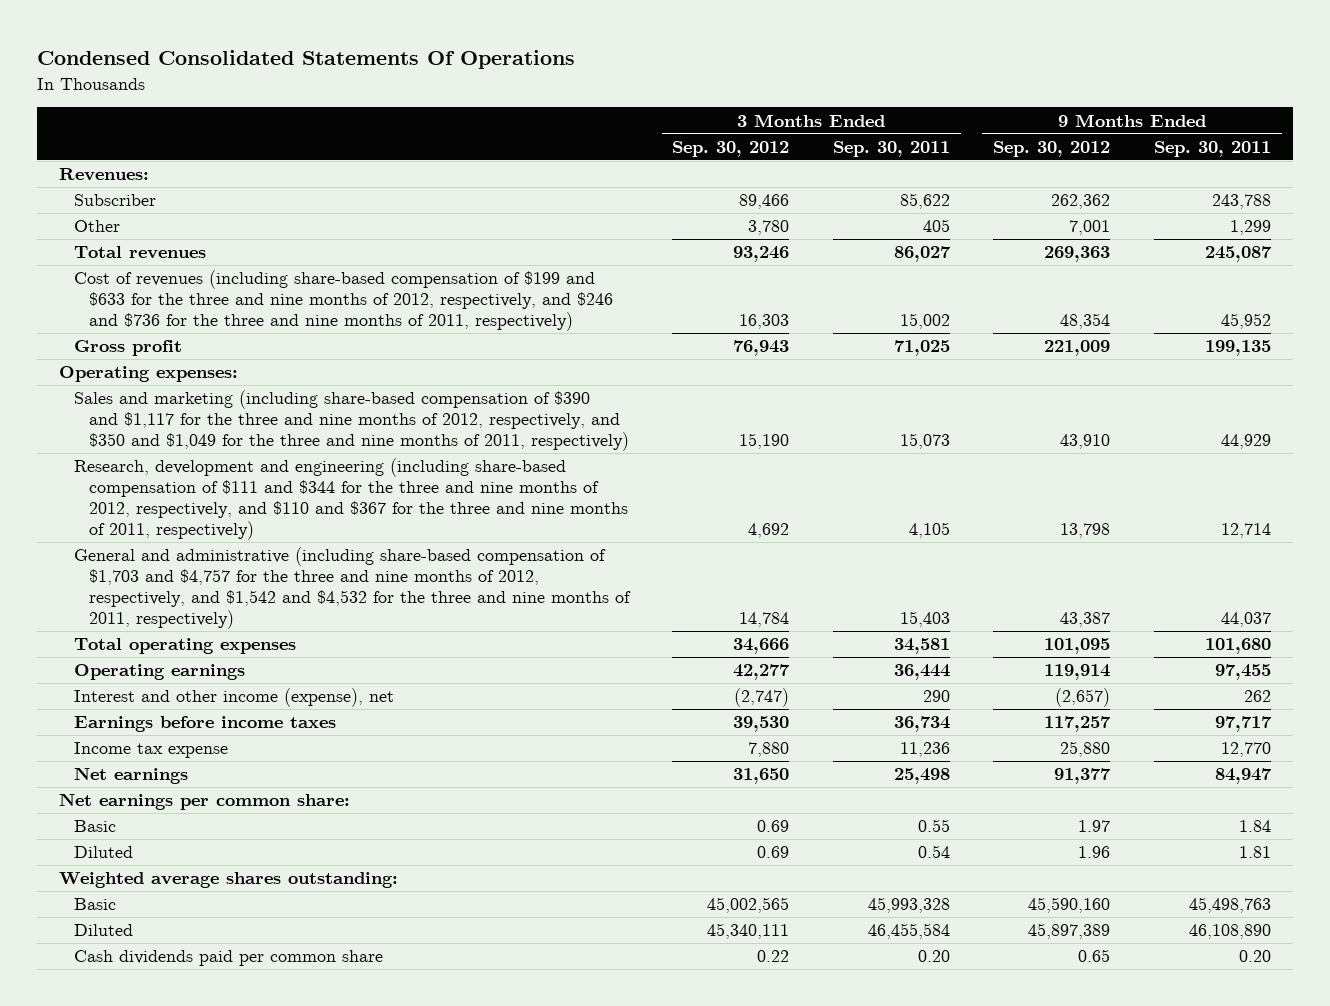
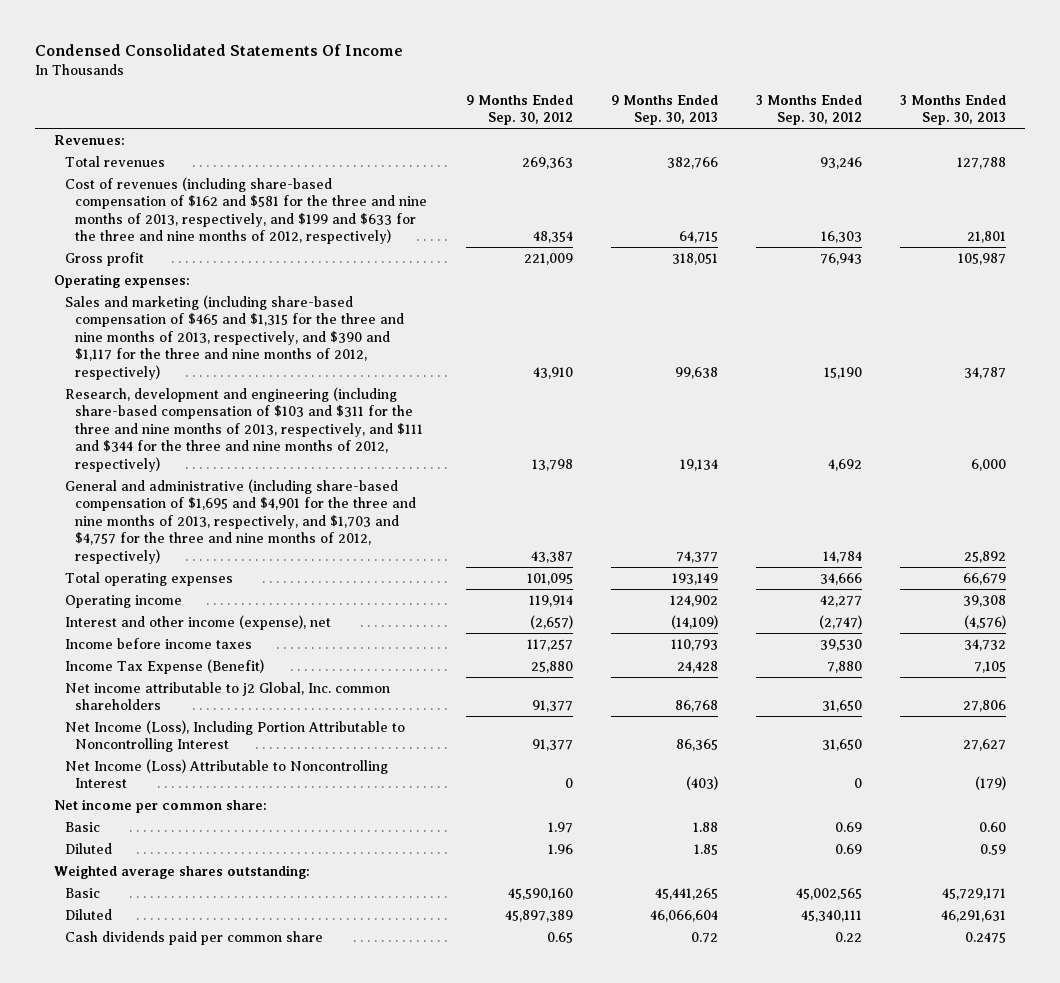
[37,50,576,70] Condensed Consolidated Statements Of Operations -> [34,44,403,57] Condensed Consolidated Statements Of Income
[832,140,950,157] Sep. 30, 2011 -> none
[1153,140,1271,157] Sep. 30, 2011 -> none
none -> [610,94,718,126] 9 Months Ended Sep. 30, 2013
none -> [900,94,1007,126] 3 Months Ended Sep. 30, 2013
[74,194,157,207] Subscriber -> none
[74,220,121,233] Other -> none
[74,270,613,332] Cost of revenues (including share-based compensation of $199 and $633 for the three and nine months of 2012, respectively, and $246 and $736 for the three and nine months of 2011, respectively) -> [64,176,428,245] Cost of revenues (including share-based compensation of $162 and $581 for the three and nine months of 2013, respectively, and $199 and $633 for the three and nine months of 2012, respectively)
[74,390,629,452] Sales and marketing (including share-based compensation of $390 and $1,117 for the three and nine months of 2012, respectively, and $350 and $1,049 for the three and nine months of 2011, respectively) -> [64,294,405,380] Sales and marketing (including share-based compensation of $465 and $1,315 for the three and nine months of 2013, respectively, and $390 and $1,117 for the three and nine months of 2012, respectively)
[74,458,628,541] Research, development and engineering (including share-based compensation of $111 and $344 for the three and nine months of 2012, respectively, and $110 and $367 for the three and nine months of 2011, respectively) -> [64,386,424,472] Research, development and engineering (including share-based compensation of $103 and $311 for the three and nine months of 2013, respectively, and $111 and $344 for the three and nine months of 2012, respectively)
[74,547,631,630] General and administrative (including share-based compensation of $1,703 and $4,757 for the three and nine months of 2012, respectively, and $1,542 and $4,532 for the three and nine months of 2011, respectively) -> [64,478,417,564] General and administrative (including share-based compensation of $1,695 and $4,901 for the three and nine months of 2013, respectively, and $1,703 and $4,757 for the three and nine months of 2012, respectively)
[74,664,246,681] Operating earnings -> [64,594,182,608] Operating income
[74,716,337,733] Earnings before income taxes -> [64,637,252,649] Income before income taxes
[74,742,229,759] Income tax expense -> [64,658,264,674] Income Tax Expense (Benefit)
[74,767,189,785] Net earnings -> [64,681,390,711] Net income attributable to j2 Global, Inc. common shareholders
none -> [64,719,405,753] Net Income (Loss), Including Portion Attributable to Noncontrolling Interest
none -> [64,758,388,789] Net Income (Loss) Attributable to Noncontrolling Interest
[59,793,351,811] Net earnings per common share: -> [53,798,267,813] Net income per common share:

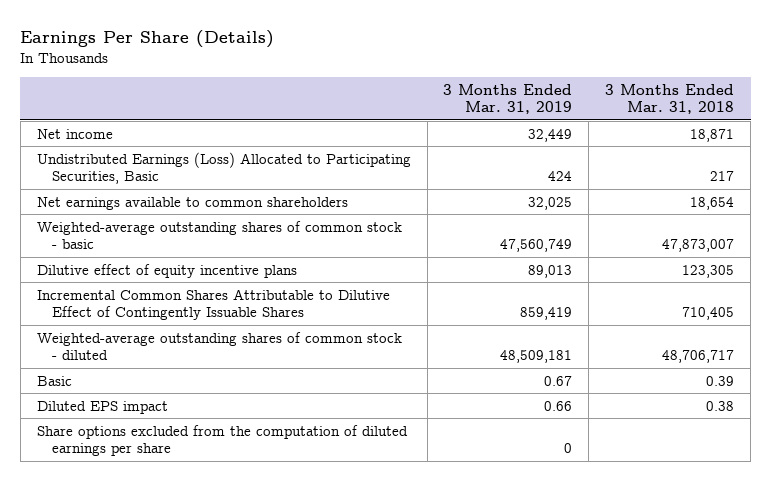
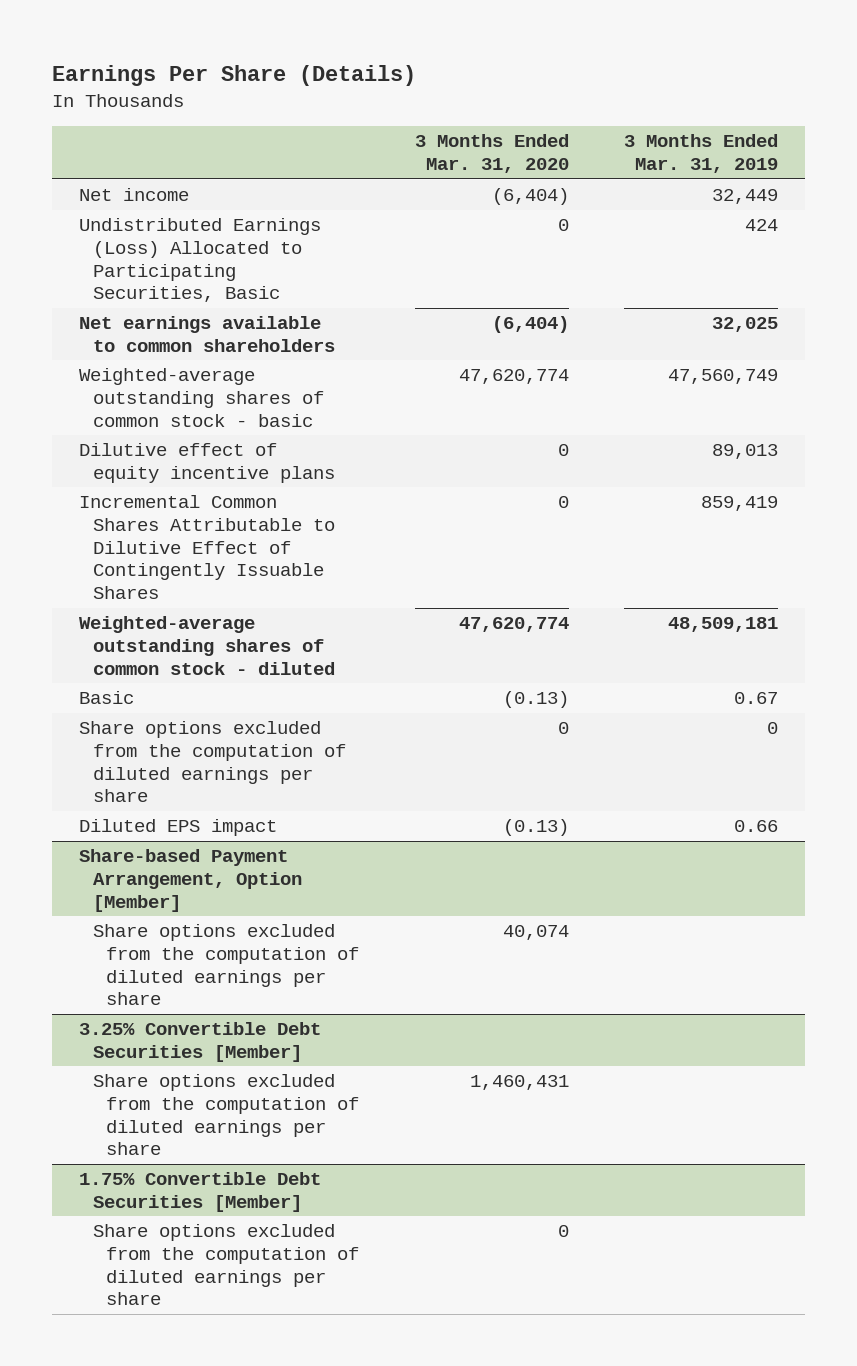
[605,83,735,115] 3 Months Ended Mar. 31, 2018 -> none
none -> [414,134,569,174] 3 Months Ended Mar. 31, 2020
[36,400,168,414] Diluted EPS impact -> [79,819,278,837] Diluted EPS impact
none -> [79,849,302,912] Share-based Payment Arrangement, Option [Member]
none -> [92,924,360,1006] Share options excluded from the computation of diluted earnings per share
none -> [79,1022,322,1062] 3.25% Convertible Debt Securities [Member]
none -> [92,1074,360,1156] Share options excluded from the computation of diluted earnings per share
none -> [79,1172,322,1212] 1.75% Convertible Debt Securities [Member]
none -> [92,1224,360,1306] Share options excluded from the computation of diluted earnings per share

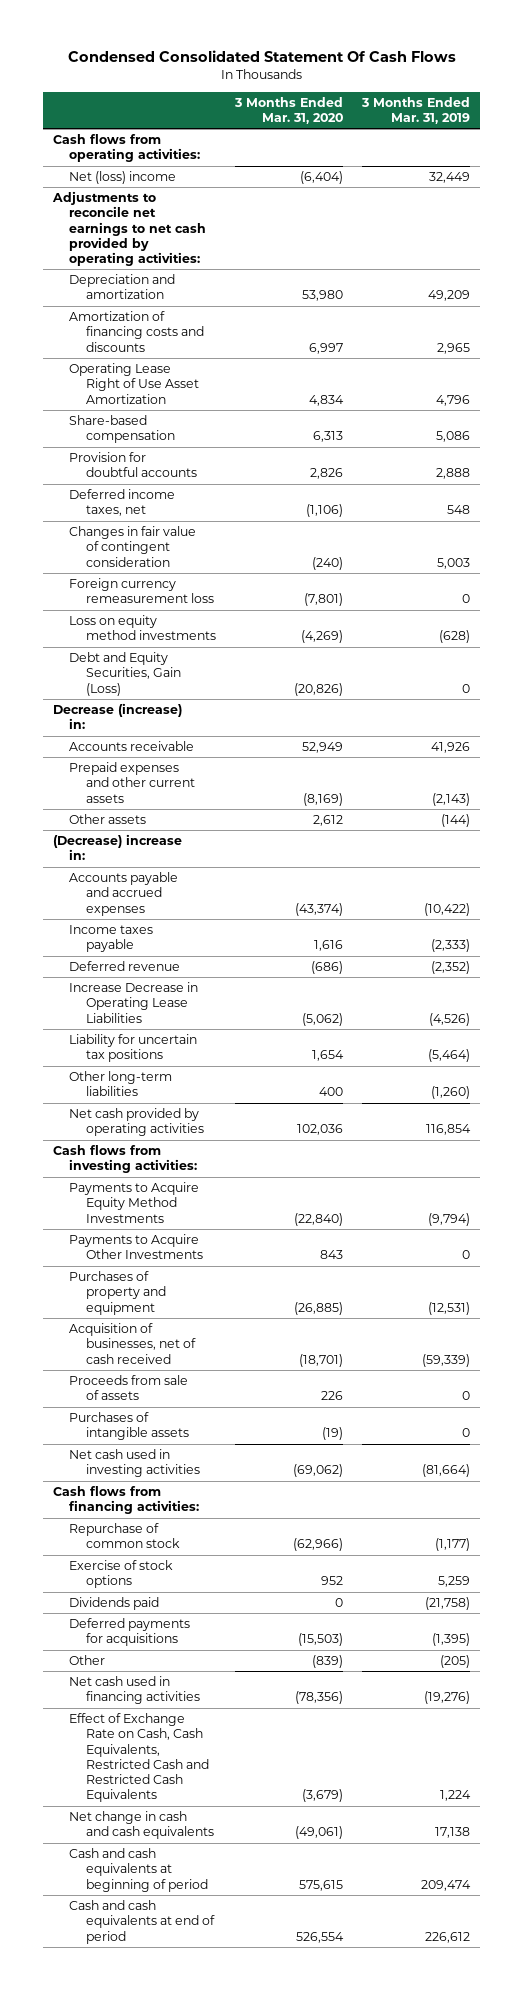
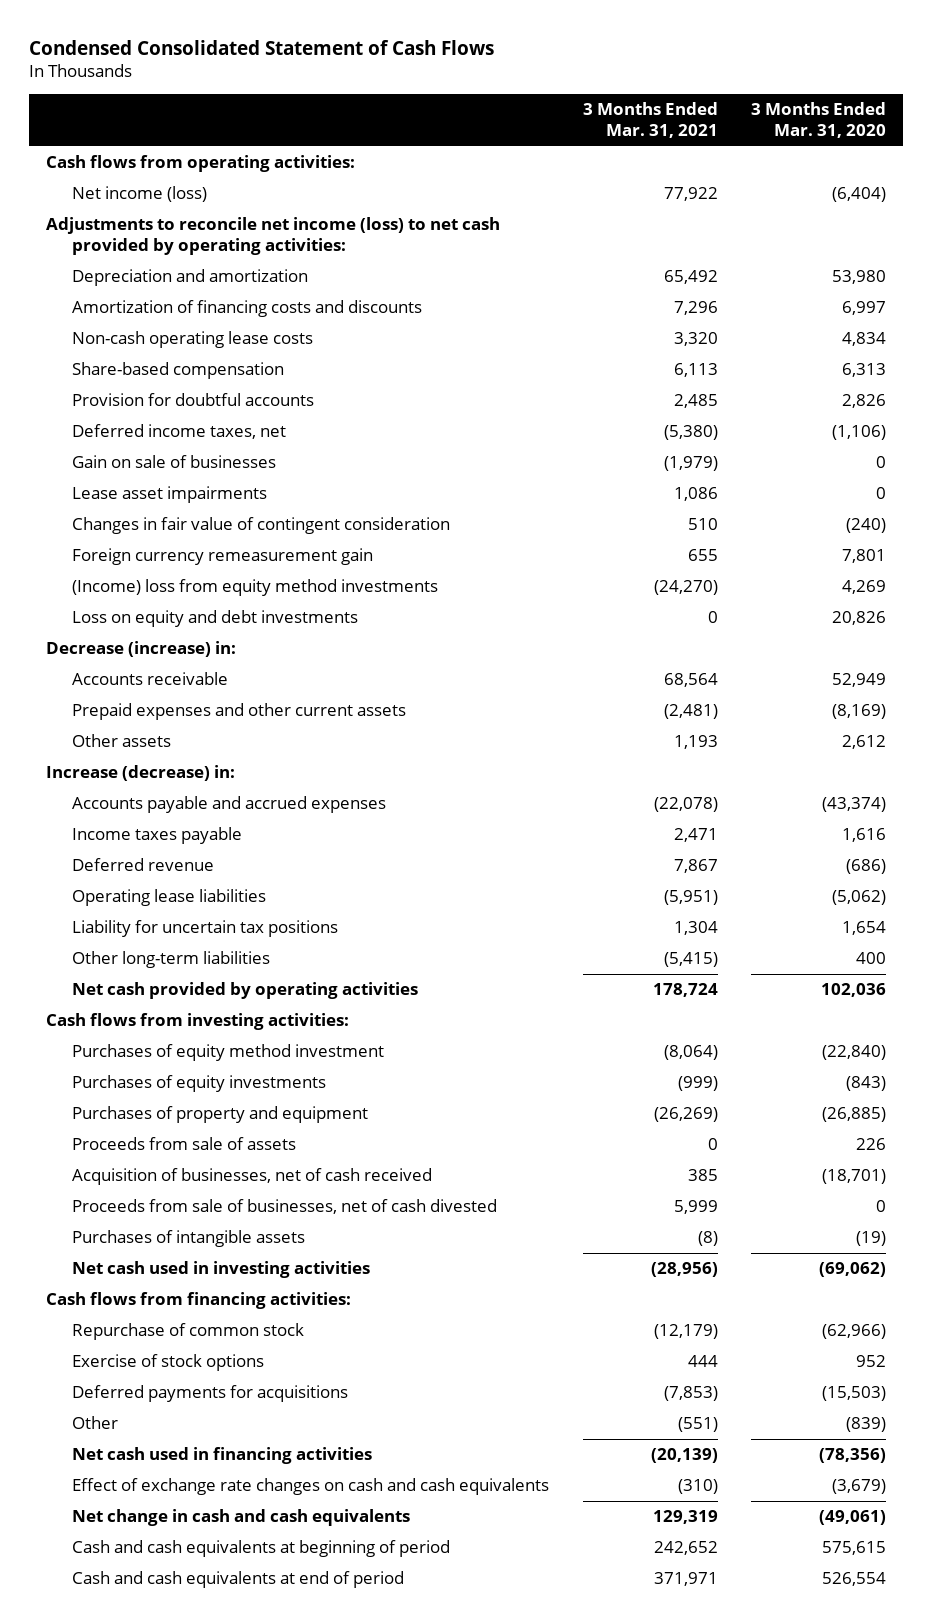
[67,50,456,63] Condensed Consolidated Statement Of Cash Flows -> [29,40,495,56] Condensed Consolidated Statement of Cash Flows
[361,96,471,125] 3 Months Ended Mar. 31, 2019 -> none
none -> [582,102,718,139] 3 Months Ended Mar. 31, 2021
[69,171,177,185] Net (loss) income -> [72,186,208,203] Net income (loss)
[51,191,207,267] Adjustments to reconcile net earnings to net cash provided by operating activities: -> [46,217,501,256] Adjustments to reconcile net income (loss) to net cash provided by operating activities:
[69,363,199,404] Operating Lease Right of Use Asset Amortization -> [72,331,314,349] Non-cash operating lease costs
none -> [72,455,277,469] Gain on sale of businesses
none -> [72,486,268,504] Lease asset impairments
[69,578,214,604] Foreign currency remeasurement loss -> [72,548,374,566] Foreign currency remeasurement gain
[304,593,344,607] (7,801) -> [841,549,886,564] 7,801
[69,615,216,641] Loss on equity method investments -> [72,579,439,597] (Income) loss from equity method investments
[301,630,344,644] (4,269) -> [841,580,886,595] 4,269
[69,652,181,696] Debt and Equity Securities, Gain (Loss) -> [72,610,359,628] Loss on equity and debt investments
[294,682,344,696] (20,826) -> [831,611,886,626] 20,826
[52,834,182,861] (Decrease) increase in: -> [46,765,236,782] Increase (decrease) in:
[69,982,199,1023] Increase Decrease in Operating Lease Liabilities -> [72,889,267,907] Operating lease liabilities
[69,1234,203,1260] Payments to Acquire Other Investments -> none
[69,1182,200,1223] Payments to Acquire Equity Method Investments -> [72,1044,385,1062] Purchases of equity method investment
none -> [72,1075,327,1093] Purchases of equity investments
[69,1323,196,1364] Acquisition of businesses, net of cash received -> [72,1168,433,1186] Acquisition of businesses, net of cash received
none -> [72,1199,498,1215] Proceeds from sale of businesses, net of cash divested
[69,1597,160,1611] Dividends paid -> none
[69,1713,209,1803] Effect of Exchange Rate on Cash, Cash Equivalents, Restricted Cash and Restricted Cash Equivalents -> [72,1478,550,1496] Effect of exchange rate changes on cash and cash equivalents

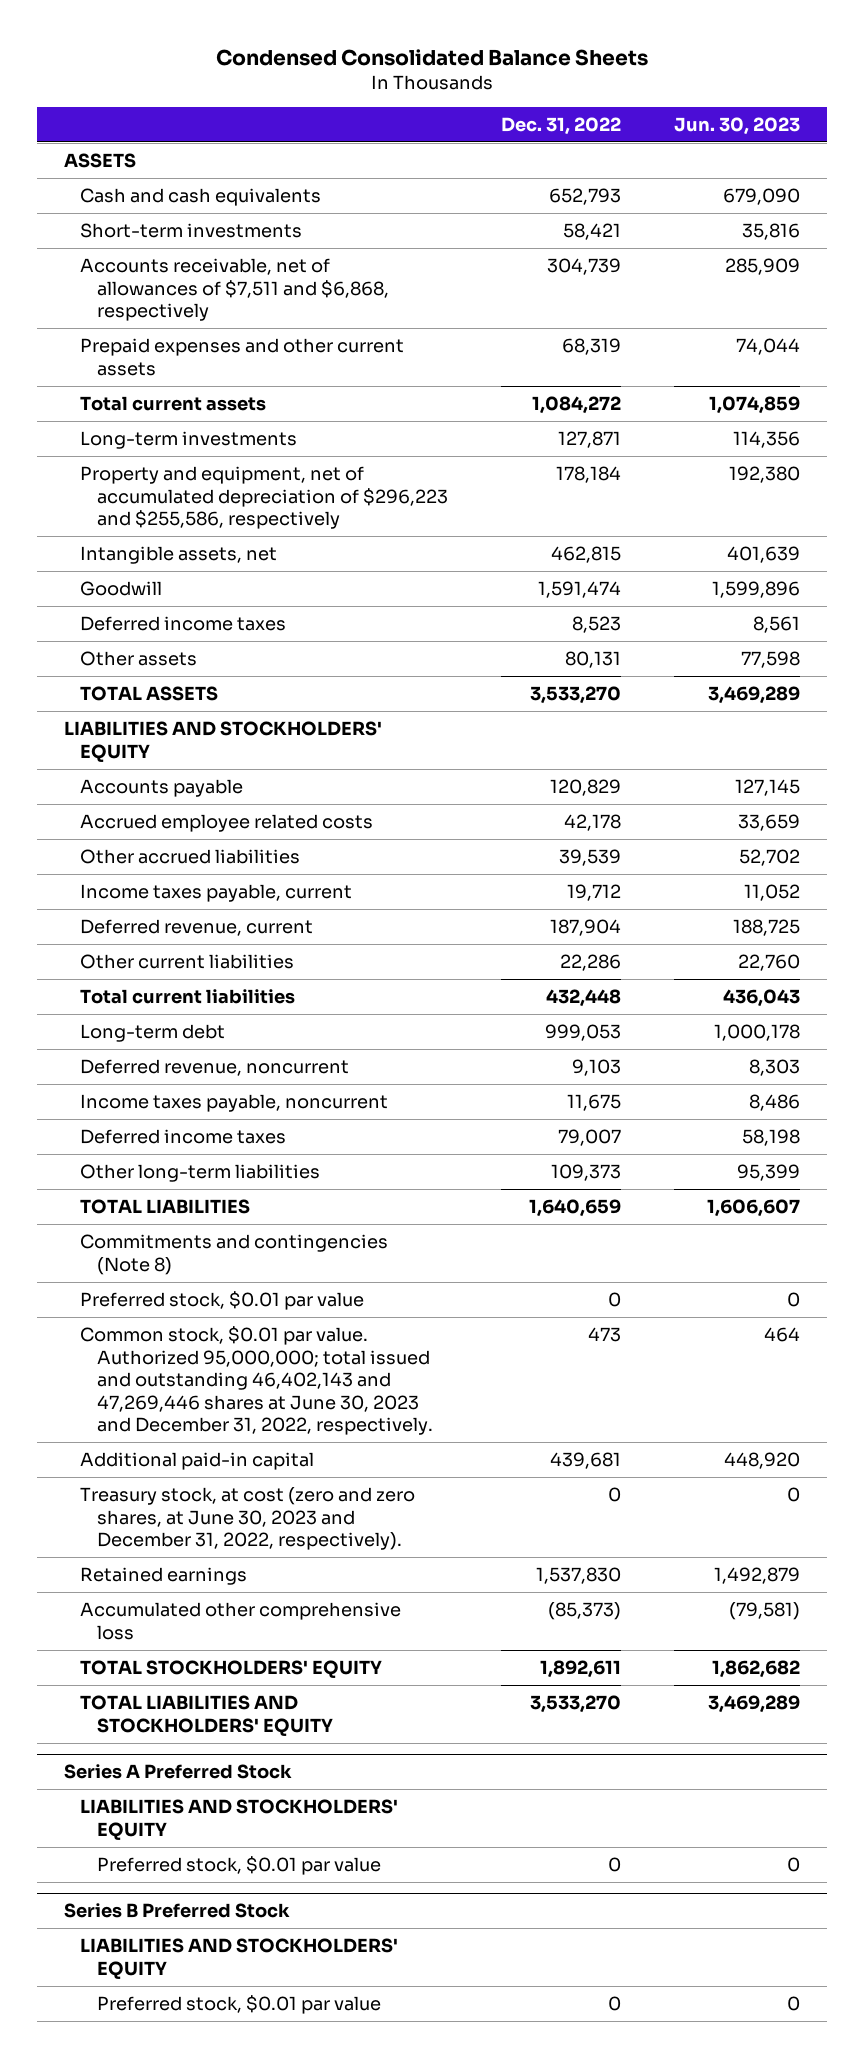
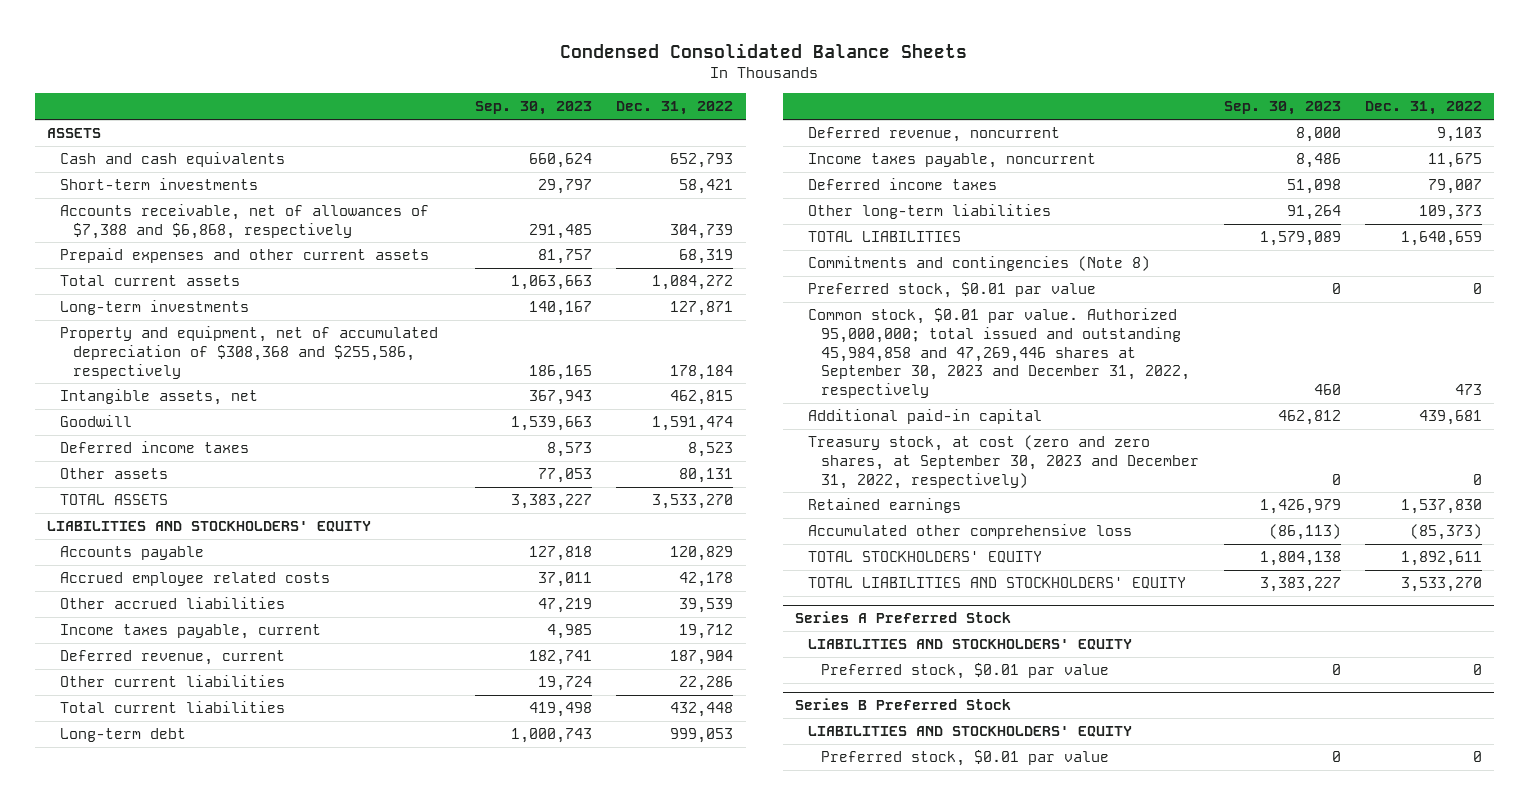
[674,116,801,135] Jun. 30, 2023 -> none
none -> [475,101,593,116] Sep. 30, 2023
[80,258,390,322] Accounts receivable, net of allowances of $7,511 and $6,868, respectively -> [59,204,429,239] Accounts receivable, net of allowances of $7,388 and $6,868, respectively
[80,466,449,530] Property and equipment, net of accumulated depreciation of $296,223 and $255,586, respectively -> [59,326,438,379] Property and equipment, net of accumulated depreciation of $308,368 and $255,586, respectively
[80,1326,434,1436] Common stock, $0.01 par value. Authorized 95,000,000; total issued and outstanding 46,402,143 and 47,269,446 shares at June 30, 2023 and December 31, 2022, respectively. -> [808,308,1191,399] Common stock, $0.01 par value. Authorized 95,000,000; total issued and outstanding 45,984,858 and 47,269,446 shares at September 30, 2023 and December 31, 2022, respectively
[80,1487,416,1551] Treasury stock, at cost (zero and zero shares, at June 30, 2023 and December 31, 2022, respectively). -> [808,435,1200,489] Treasury stock, at cost (zero and zero shares, at September 30, 2023 and December 31, 2022, respectively)

